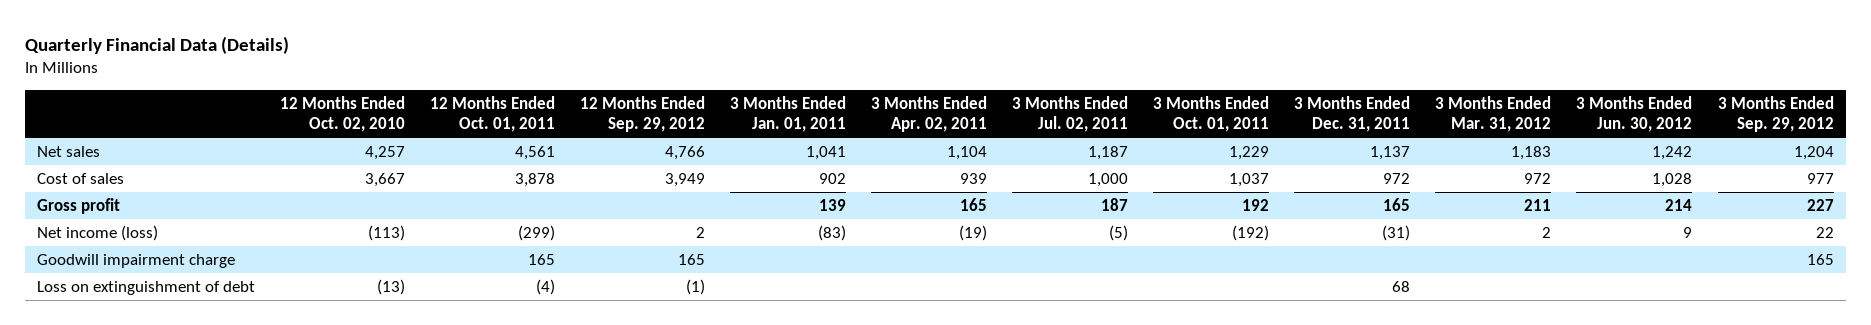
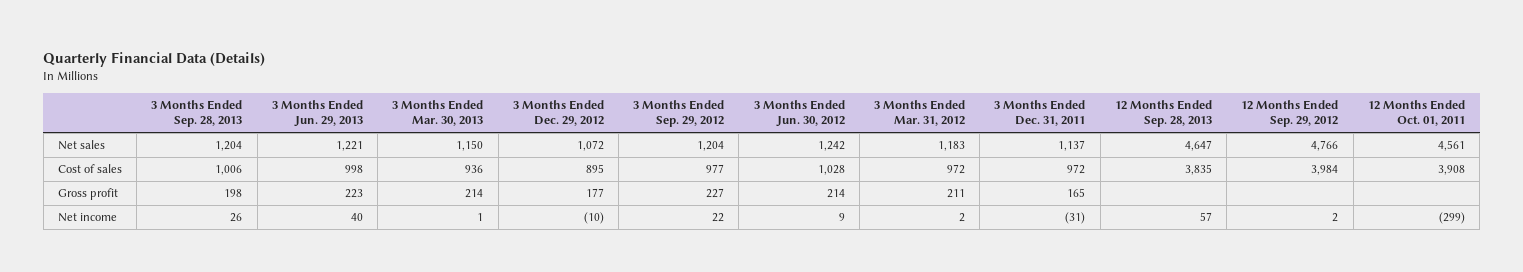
[280,95,406,133] 12 Months Ended Oct. 02, 2010 -> none
[730,95,847,133] 3 Months Ended Jan. 01, 2011 -> none
[871,95,988,133] 3 Months Ended Apr. 02, 2011 -> none
[1012,95,1129,133] 3 Months Ended Jul. 02, 2011 -> none
[1153,95,1270,133] 3 Months Ended Oct. 01, 2011 -> none
none -> [151,99,243,128] 3 Months Ended Sep. 28, 2013
none -> [271,99,363,128] 3 Months Ended Jun. 29, 2013
none -> [392,99,484,127] 3 Months Ended Mar. 30, 2013
none -> [512,99,604,127] 3 Months Ended Dec. 29, 2012
none -> [1114,99,1212,128] 12 Months Ended Sep. 28, 2013
[515,173,556,188] 3,878 -> [1437,165,1465,176] 3,908
[665,173,706,188] 3,949 -> [1311,165,1339,176] 3,984
[37,254,236,269] Goodwill impairment charge -> none
[37,281,256,296] Loss on extinguishment of debt -> none
[37,225,159,242] Net income (loss) -> [57,213,117,223] Net income

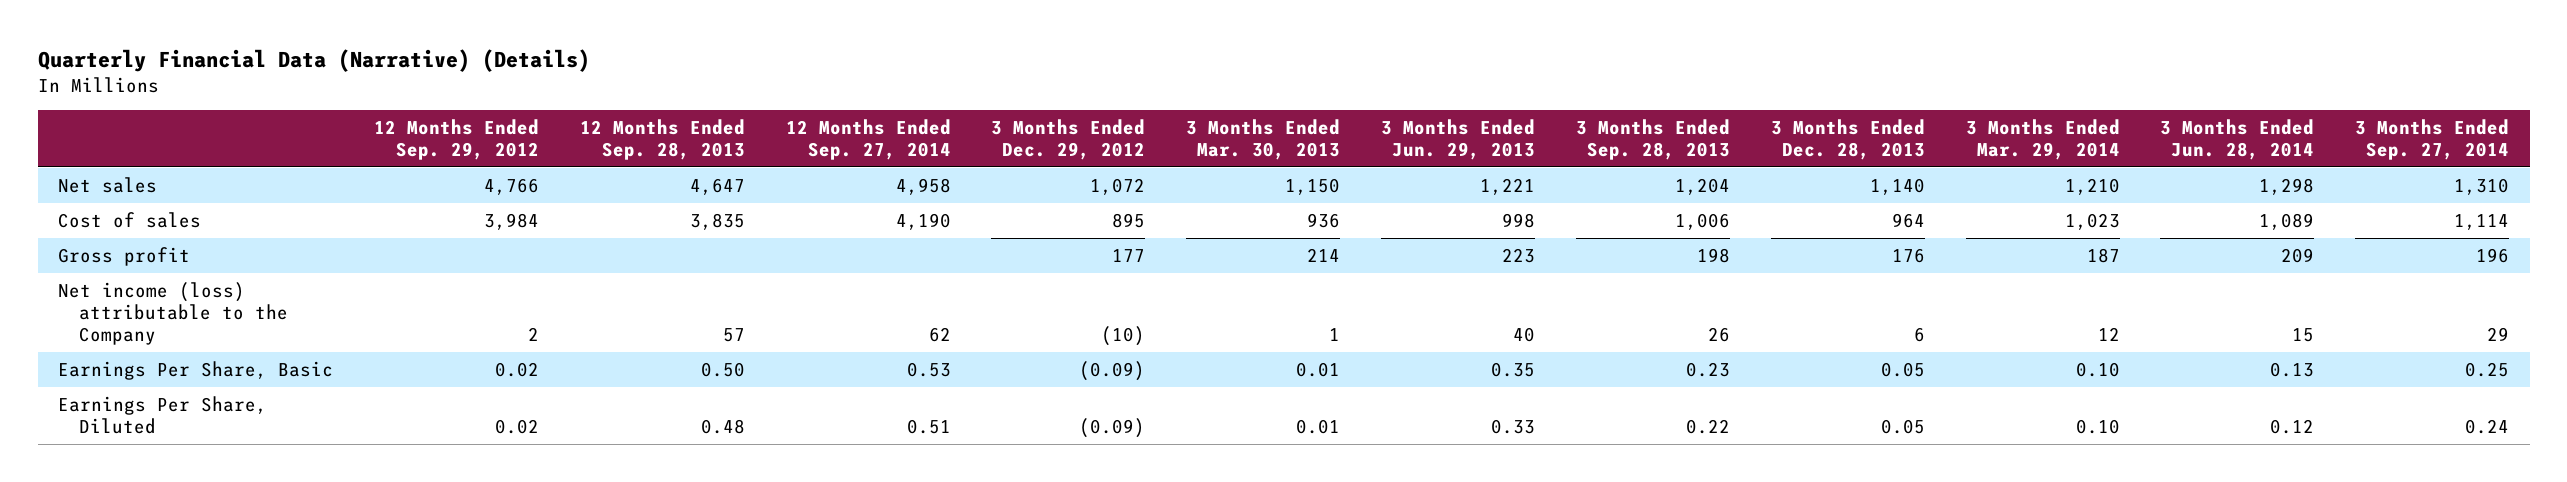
[43,51,266,67] Quarterly Financial Data (Details) -> [37,48,590,72] Quarterly Financial Data (Narrative) (Details)
[633,99,725,128] 3 Months Ended Sep. 29, 2012 -> none
[753,99,845,128] 3 Months Ended Jun. 30, 2012 -> none
[874,99,966,127] 3 Months Ended Mar. 31, 2012 -> none
[994,99,1086,127] 3 Months Ended Dec. 31, 2011 -> none
[1367,99,1465,127] 12 Months Ended Oct. 01, 2011 -> none
none -> [785,118,951,161] 12 Months Ended Sep. 27, 2014
none -> [1770,118,1925,161] 3 Months Ended Dec. 28, 2013
none -> [1965,118,2120,161] 3 Months Ended Mar. 29, 2014
none -> [2160,118,2315,161] 3 Months Ended Jun. 28, 2014
none -> [2355,118,2510,161] 3 Months Ended Sep. 27, 2014
[57,213,117,223] Net income -> [58,281,289,346] Net income (loss) attributable to the Company
none -> [58,360,334,380] Earnings Per Share, Basic
none -> [58,395,268,434] Earnings Per Share, Diluted

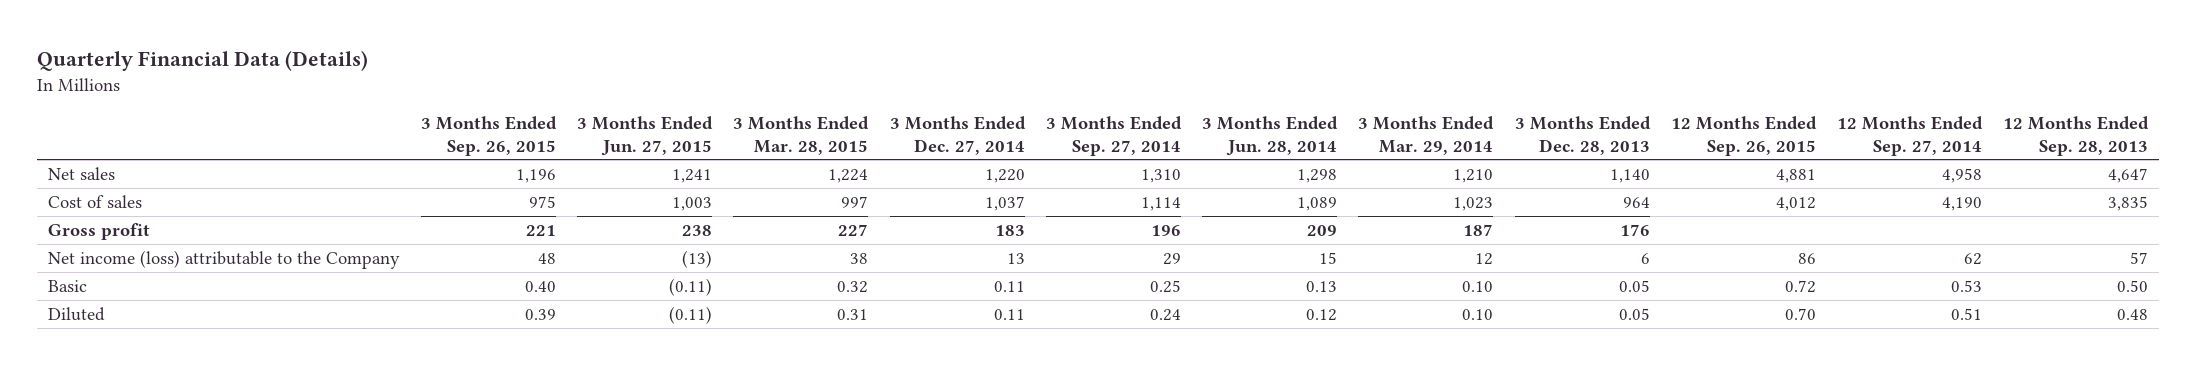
[37,48,590,72] Quarterly Financial Data (Narrative) (Details) -> [36,49,368,71] Quarterly Financial Data (Details)
[373,118,539,161] 12 Months Ended Sep. 29, 2012 -> none
[991,118,1146,161] 3 Months Ended Dec. 29, 2012 -> none
[1186,118,1341,161] 3 Months Ended Mar. 30, 2013 -> none
[1381,118,1536,161] 3 Months Ended Jun. 29, 2013 -> none
[1575,118,1730,161] 3 Months Ended Sep. 28, 2013 -> none
none -> [420,115,557,156] 3 Months Ended Sep. 26, 2015
none -> [577,115,714,156] 3 Months Ended Jun. 27, 2015
none -> [733,115,870,155] 3 Months Ended Mar. 28, 2015
none -> [889,115,1026,155] 3 Months Ended Dec. 27, 2014
none -> [1670,115,1817,156] 12 Months Ended Sep. 26, 2015
[58,360,334,380] Earnings Per Share, Basic -> [47,279,87,292] Basic
[58,395,268,434] Earnings Per Share, Diluted -> [47,306,105,321] Diluted

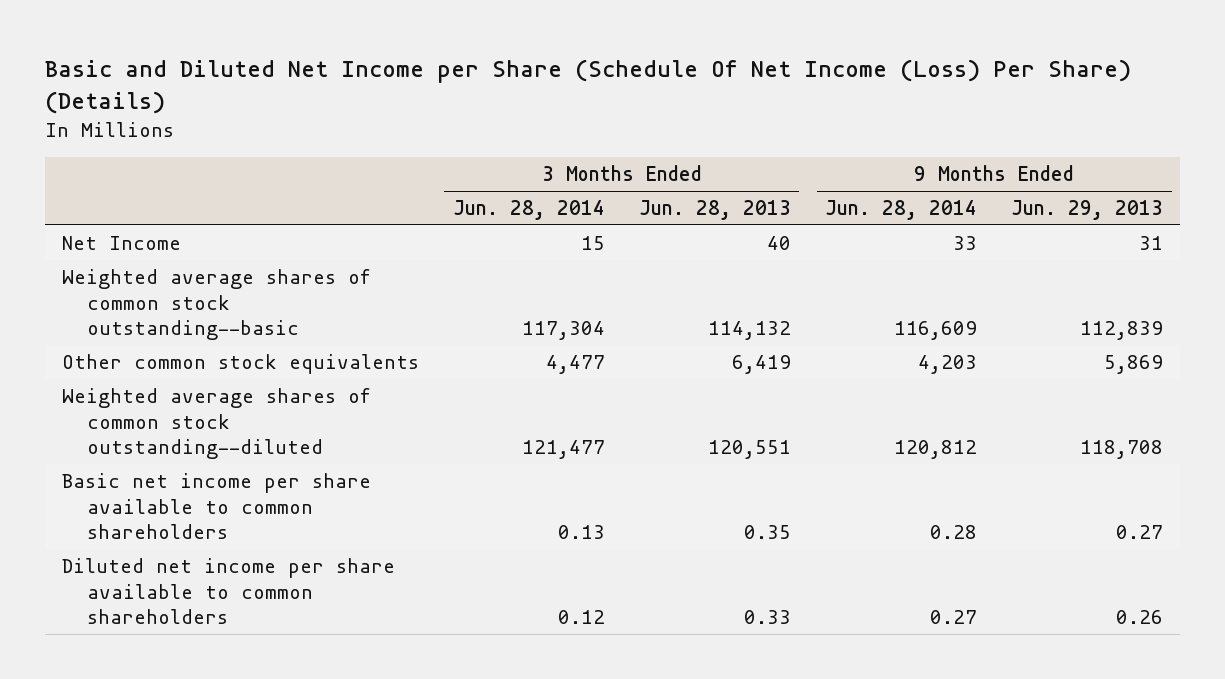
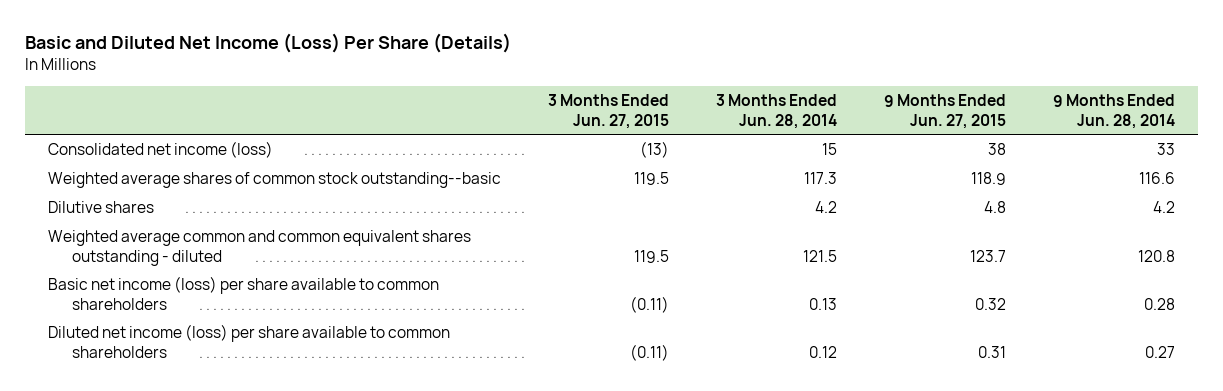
[44,58,1131,114] Basic and Diluted Net Income per Share (Schedule Of Net Income (Loss) Per Share) (Details) -> [25,33,512,54] Basic and Diluted Net Income (Loss) Per Share (Details)
[638,200,791,221] Jun. 28, 2013 -> none
[1011,200,1164,221] Jun. 29, 2013 -> none
none -> [548,94,670,129] 3 Months Ended Jun. 27, 2015
none -> [883,94,1006,129] 9 Months Ended Jun. 27, 2015
[61,353,419,374] Other common stock equivalents -> none
[61,235,181,250] Net Income -> [48,140,274,158] Consolidated net income (loss)
[521,321,605,341] 117,304 -> [804,171,838,184] 117.3
[894,321,978,341] 116,609 -> [1138,171,1175,184] 116.6
none -> [48,200,155,213] Dilutive shares
[61,387,371,460] Weighted average shares of common stock outstanding--diluted -> [48,229,472,266] Weighted average common and common equivalent shares outstanding - diluted
[521,440,605,460] 121,477 -> [803,249,838,262] 121.5
[894,440,978,460] 120,812 -> [1137,249,1175,262] 120.8
[61,472,371,540] Basic net income per share available to common shareholders -> [48,275,440,310] Basic net income (loss) per share available to common shareholders
[61,557,395,625] Diluted net income per share available to common shareholders -> [48,323,451,358] Diluted net income (loss) per share available to common shareholders

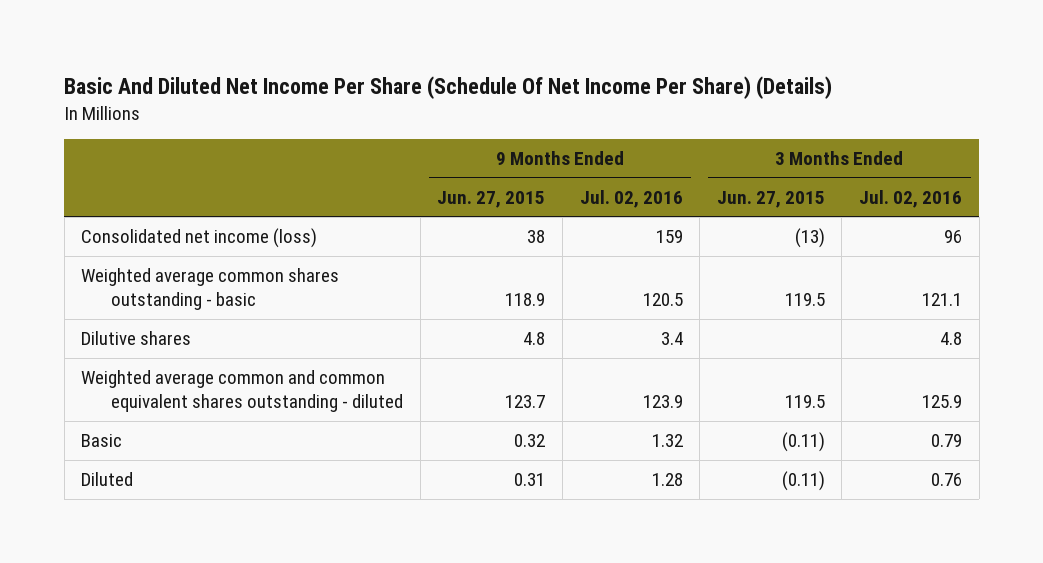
[25,33,512,54] Basic and Diluted Net Income (Loss) Per Share (Details) -> [64,76,833,100] Basic And Diluted Net Income Per Share (Schedule Of Net Income Per Share) (Details)
[716,94,838,129] 3 Months Ended Jun. 28, 2014 -> none
[1052,94,1175,129] 9 Months Ended Jun. 28, 2014 -> none
none -> [579,189,683,208] Jul. 02, 2016
none -> [859,189,963,208] Jul. 02, 2016
[48,171,502,188] Weighted average shares of common stock outstanding--basic -> [81,268,340,311] Weighted average common shares outstanding - basic
[48,275,440,310] Basic net income (loss) per share available to common shareholders -> [81,434,123,448] Basic
[48,323,451,358] Diluted net income (loss) per share available to common shareholders -> [81,472,134,487] Diluted

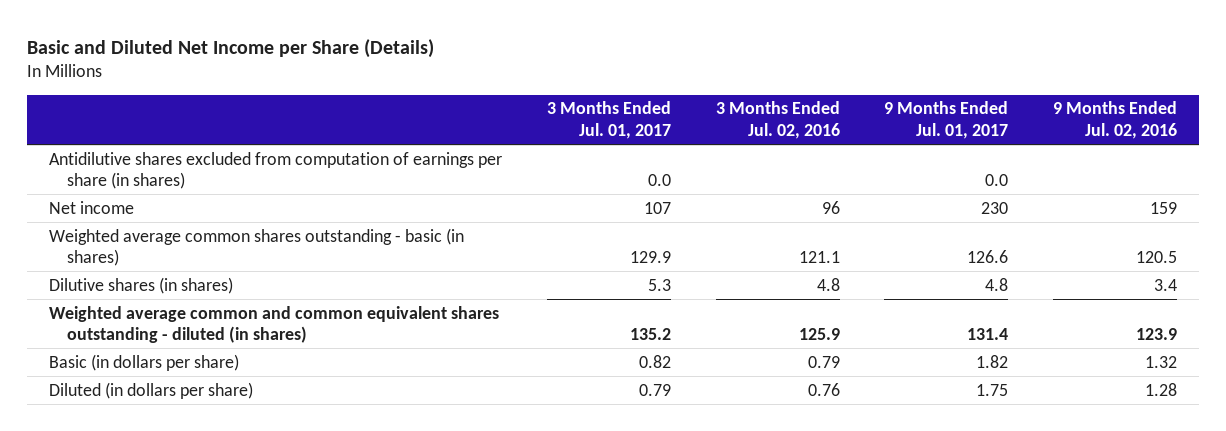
[64,76,833,100] Basic And Diluted Net Income Per Share (Schedule Of Net Income Per Share) (Details) -> [26,38,434,58] Basic and Diluted Net Income per Share (Details)
[437,190,546,208] Jun. 27, 2015 -> none
[716,190,825,208] Jun. 27, 2015 -> none
none -> [546,101,671,139] 3 Months Ended Jul. 01, 2017
none -> [884,101,1009,139] 9 Months Ended Jul. 01, 2017
none -> [49,151,503,189] Antidilutive shares excluded from computation of earnings per share (in shares)
[81,228,318,249] Consolidated net income (loss) -> [49,200,135,214] Net income
[81,268,340,311] Weighted average common shares outstanding - basic -> [49,227,465,266] Weighted average common shares outstanding - basic (in shares)
[81,331,192,346] Dilutive shares -> [49,276,234,294] Dilutive shares (in shares)
[81,370,404,413] Weighted average common and common equivalent shares outstanding - diluted -> [49,305,500,343] Weighted average common and common equivalent shares outstanding - diluted (in shares)
[81,434,123,448] Basic -> [49,353,240,371] Basic (in dollars per share)
[81,472,134,487] Diluted -> [49,381,254,399] Diluted (in dollars per share)

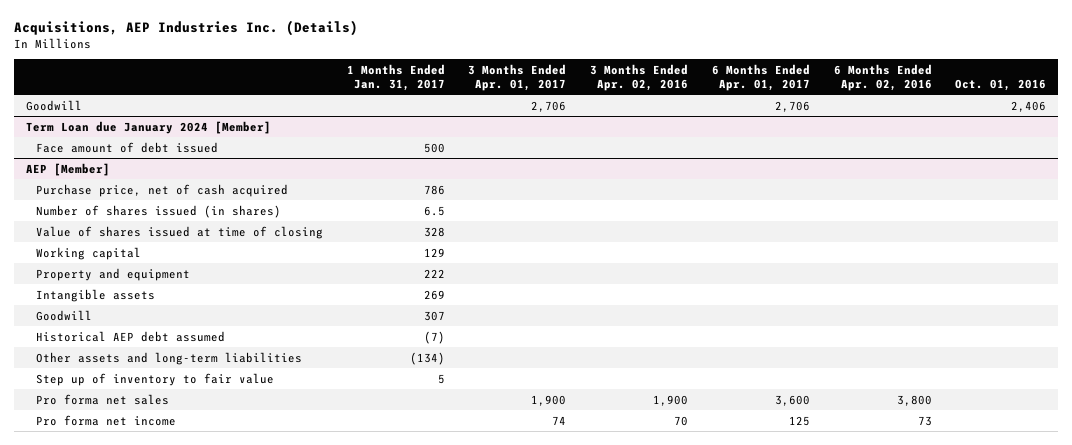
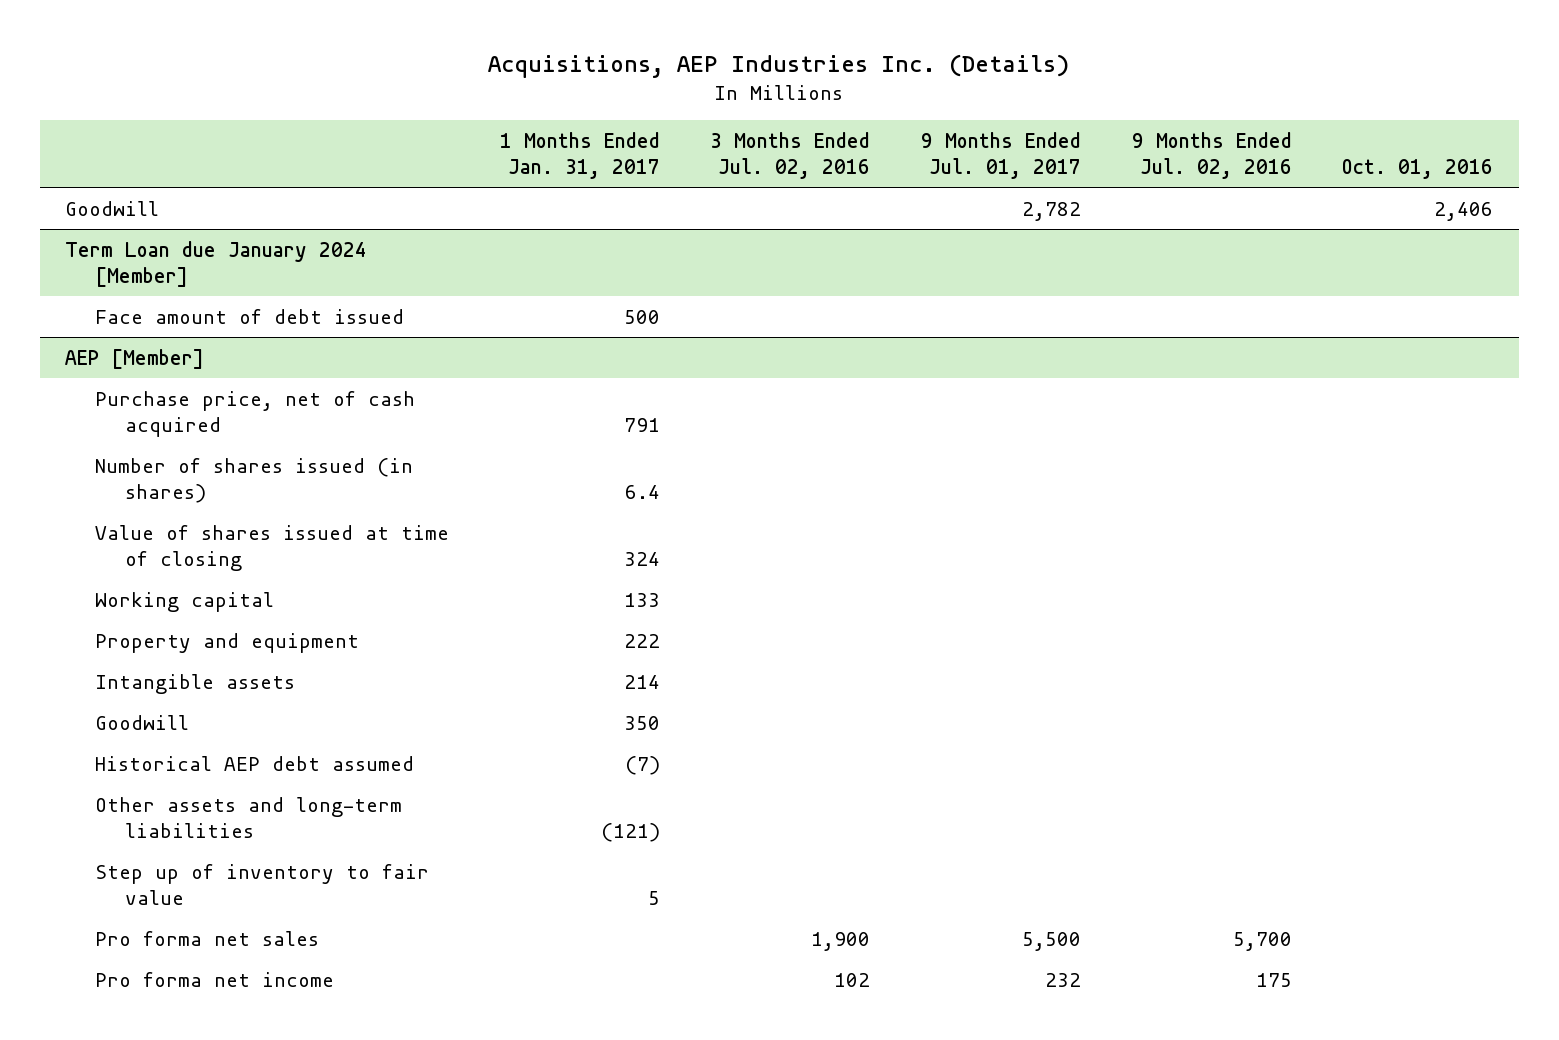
[468,64,567,91] 3 Months Ended Apr. 01, 2017 -> none
[590,64,689,91] 3 Months Ended Apr. 02, 2016 -> none
[711,64,810,91] 6 Months Ended Apr. 01, 2017 -> none
[833,64,932,91] 6 Months Ended Apr. 02, 2016 -> none
none -> [710,131,871,179] 3 Months Ended Jul. 02, 2016
none -> [921,131,1082,179] 9 Months Ended Jul. 01, 2017
none -> [1131,131,1292,179] 9 Months Ended Jul. 02, 2016
[423,184,445,195] 786 -> [623,417,660,432] 791
[423,205,445,216] 6.5 -> [624,484,660,499] 6.4
[423,226,445,237] 328 -> [623,551,660,566] 324
[423,247,445,257] 129 -> [623,592,660,607] 133
[423,289,445,300] 269 -> [623,674,660,689] 214
[423,310,445,321] 307 -> [623,715,660,730] 350
[409,351,445,365] (134) -> [600,822,660,842] (121)

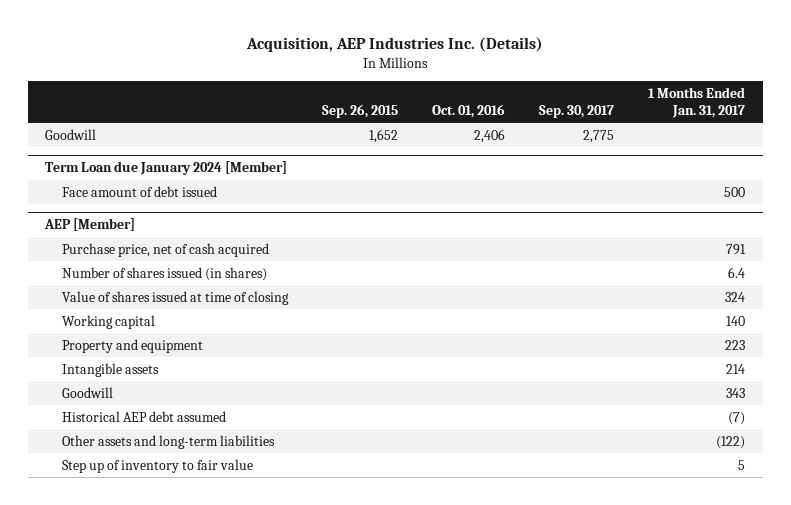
[488,53,1070,78] Acquisitions, AEP Industries Inc. (Details) -> [246,37,544,53] Acquisition, AEP Industries Inc. (Details)
[710,131,871,179] 3 Months Ended Jul. 02, 2016 -> none
[921,131,1082,179] 9 Months Ended Jul. 01, 2017 -> none
[1131,131,1292,179] 9 Months Ended Jul. 02, 2016 -> none
none -> [321,103,398,118] Sep. 26, 2015
none -> [539,104,615,118] Sep. 30, 2017
[623,592,660,607] 133 -> [726,315,746,326] 140
[623,633,660,648] 222 -> [725,339,746,350] 223
[623,715,660,730] 350 -> [726,387,746,398] 343
[600,822,660,842] (121) -> [716,435,746,449] (122)
[95,930,320,946] Pro forma net sales -> none
[95,971,335,987] Pro forma net income -> none

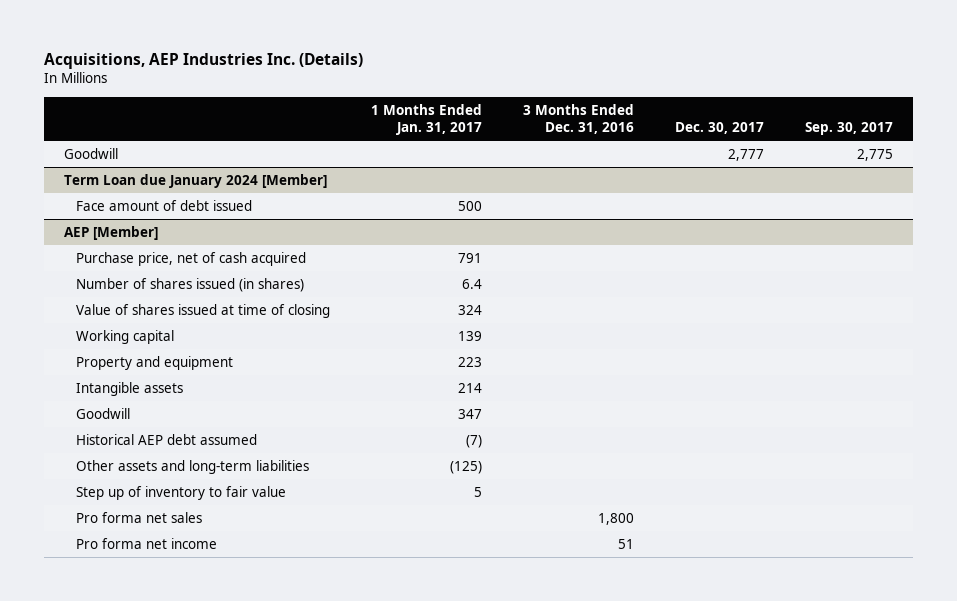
[246,37,544,53] Acquisition, AEP Industries Inc. (Details) -> [43,52,363,69] Acquisitions, AEP Industries Inc. (Details)
[321,103,398,118] Sep. 26, 2015 -> none
[431,103,505,118] Oct. 01, 2016 -> none
none -> [523,104,635,134] 3 Months Ended Dec. 31, 2016
none -> [675,121,765,134] Dec. 30, 2017
[726,315,746,326] 140 -> [458,331,483,342] 139
[726,387,746,398] 343 -> [458,409,483,420] 347
[716,435,746,449] (122) -> [450,461,483,475] (125)
none -> [76,512,203,524] Pro forma net sales
none -> [76,538,218,550] Pro forma net income

